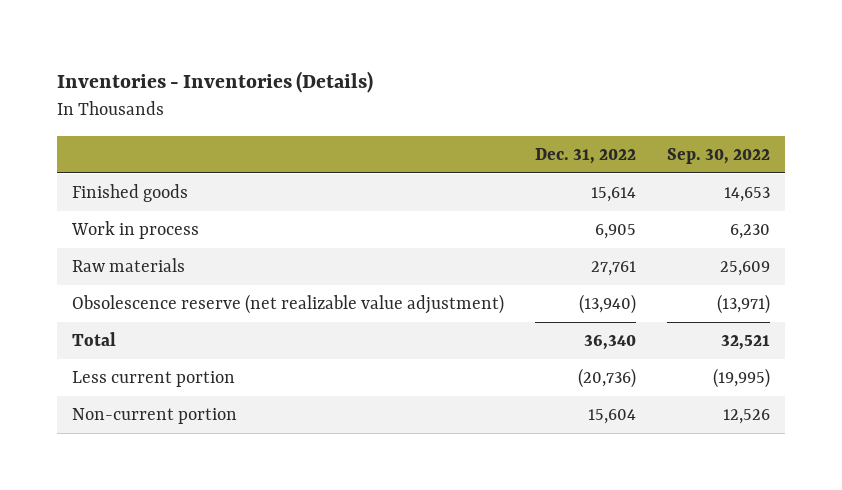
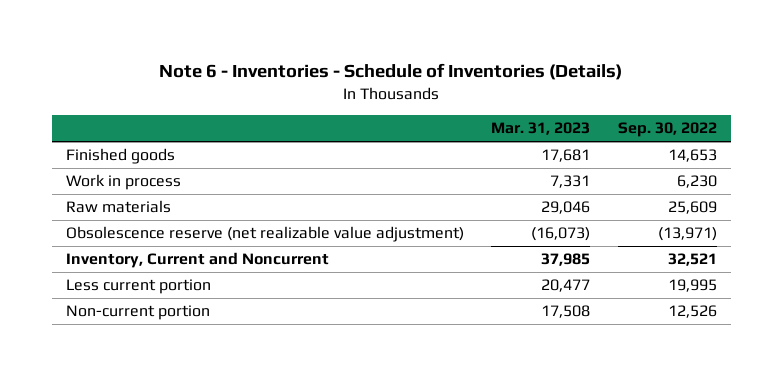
[56,71,373,94] Inventories - Inventories (Details) -> [159,63,623,81] Note 6 - Inventories - Schedule of Inventories (Details)
[534,147,636,164] Dec. 31, 2022 -> none
none -> [491,122,591,136] Mar. 31, 2023
[72,332,117,347] Total -> [65,252,329,269] Inventory, Current and Noncurrent
[712,368,770,389] (19,995) -> [667,279,717,293] 19,995

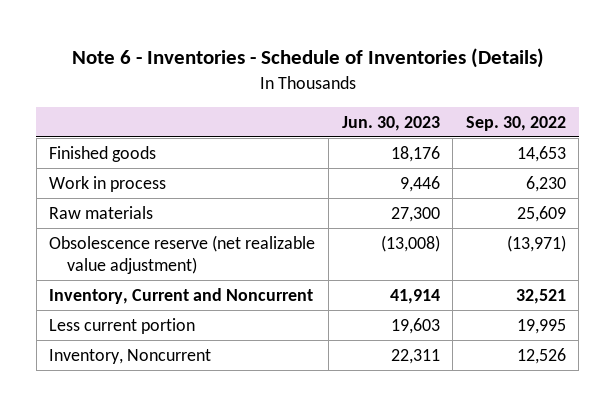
[491,122,591,136] Mar. 31, 2023 -> none
none -> [341,115,440,131] Jun. 30, 2023
[65,305,210,321] Non-current portion -> [49,348,212,364] Inventory, Noncurrent

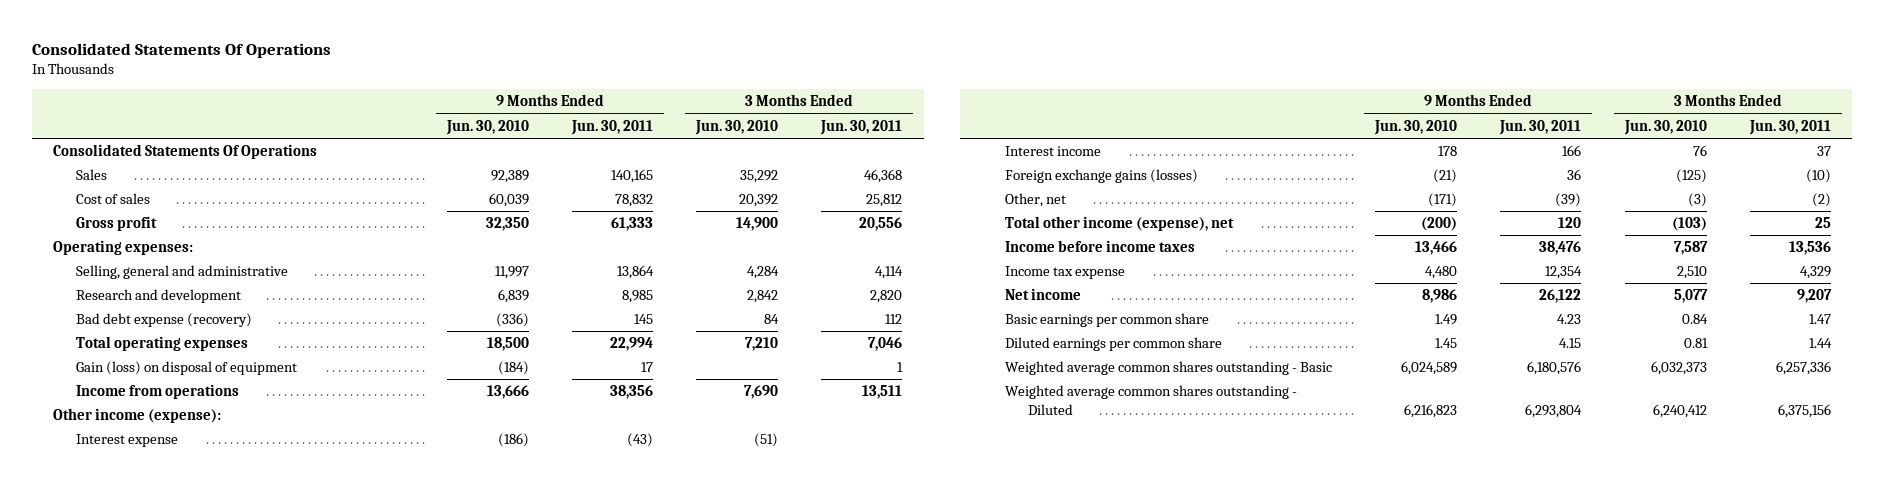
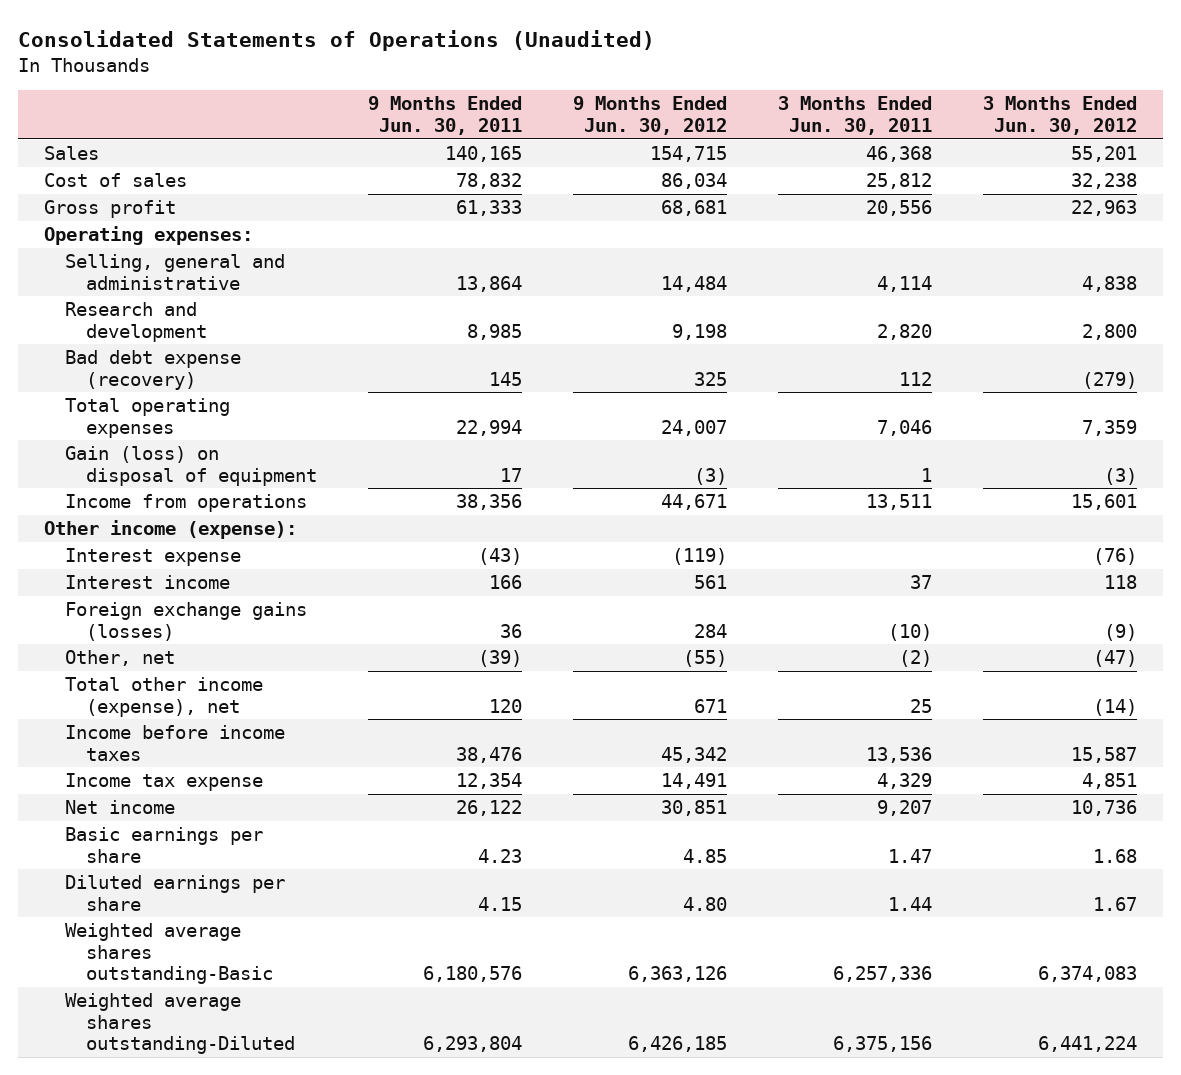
[31,42,331,58] Consolidated Statements Of Operations -> [18,29,656,51] Consolidated Statements of Operations (Unaudited)
[445,119,529,135] Jun. 30, 2010 -> none
[695,119,779,135] Jun. 30, 2010 -> none
none -> [572,96,727,135] 9 Months Ended Jun. 30, 2012
none -> [983,96,1138,135] 3 Months Ended Jun. 30, 2012
[53,144,318,160] Consolidated Statements Of Operations -> none
[1004,313,1209,328] Basic earnings per common share -> [64,827,263,863] Basic earnings per share
[1004,337,1222,352] Diluted earnings per common share -> [64,875,285,911] Diluted earnings per share
[1004,361,1332,376] Weighted average common shares outstanding - Basic -> [64,923,273,985] Weighted average shares outstanding-Basic
[1004,385,1297,416] Weighted average common shares outstanding - Diluted -> [64,993,295,1055] Weighted average shares outstanding-Diluted

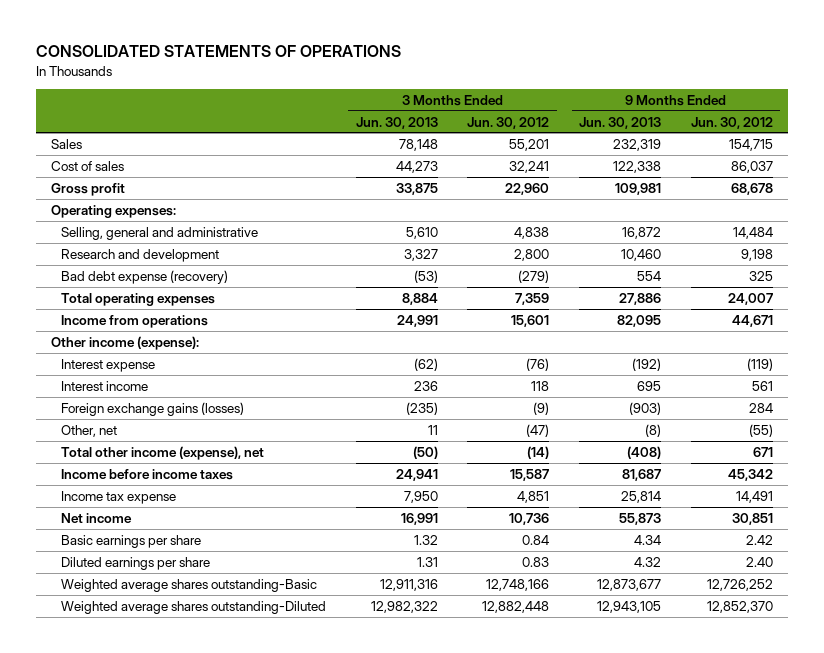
[18,29,656,51] Consolidated Statements of Operations (Unaudited) -> [35,45,401,58] CONSOLIDATED STATEMENTS OF OPERATIONS
[367,96,522,135] 9 Months Ended Jun. 30, 2011 -> none
[778,96,933,135] 3 Months Ended Jun. 30, 2011 -> none
none -> [355,116,438,129] Jun. 30, 2013
none -> [579,116,662,129] Jun. 30, 2013
[660,173,727,190] 86,034 -> [731,160,774,173] 86,037
[1071,173,1138,190] 32,238 -> [509,160,550,173] 32,241
[660,200,727,217] 68,681 -> [731,182,774,195] 68,678
[1071,200,1138,217] 22,963 -> [505,182,550,195] 22,960
[64,446,317,486] Gain (loss) on disposal of equipment -> none
[682,848,727,863] 4.85 -> [746,534,774,545] 2.42
[1093,848,1138,863] 1.68 -> [522,534,550,545] 0.84
[682,896,727,911] 4.80 -> [746,556,774,567] 2.40
[1093,896,1138,911] 1.67 -> [522,556,550,567] 0.83
[627,966,727,983] 6,363,126 -> [707,578,774,591] 12,726,252
[1038,966,1138,983] 6,374,083 -> [486,578,550,591] 12,748,166
[627,1036,727,1053] 6,426,185 -> [707,600,774,613] 12,852,370
[1038,1036,1138,1053] 6,441,224 -> [482,600,550,613] 12,882,448

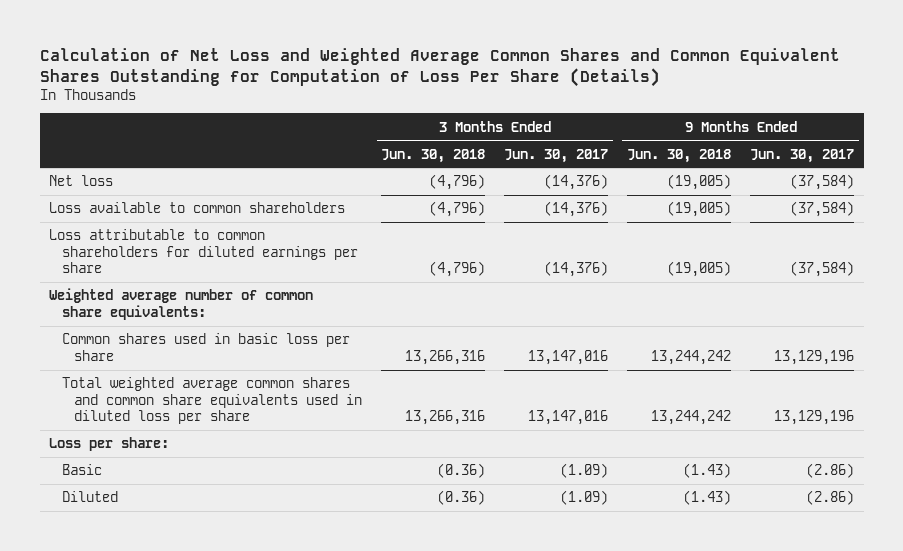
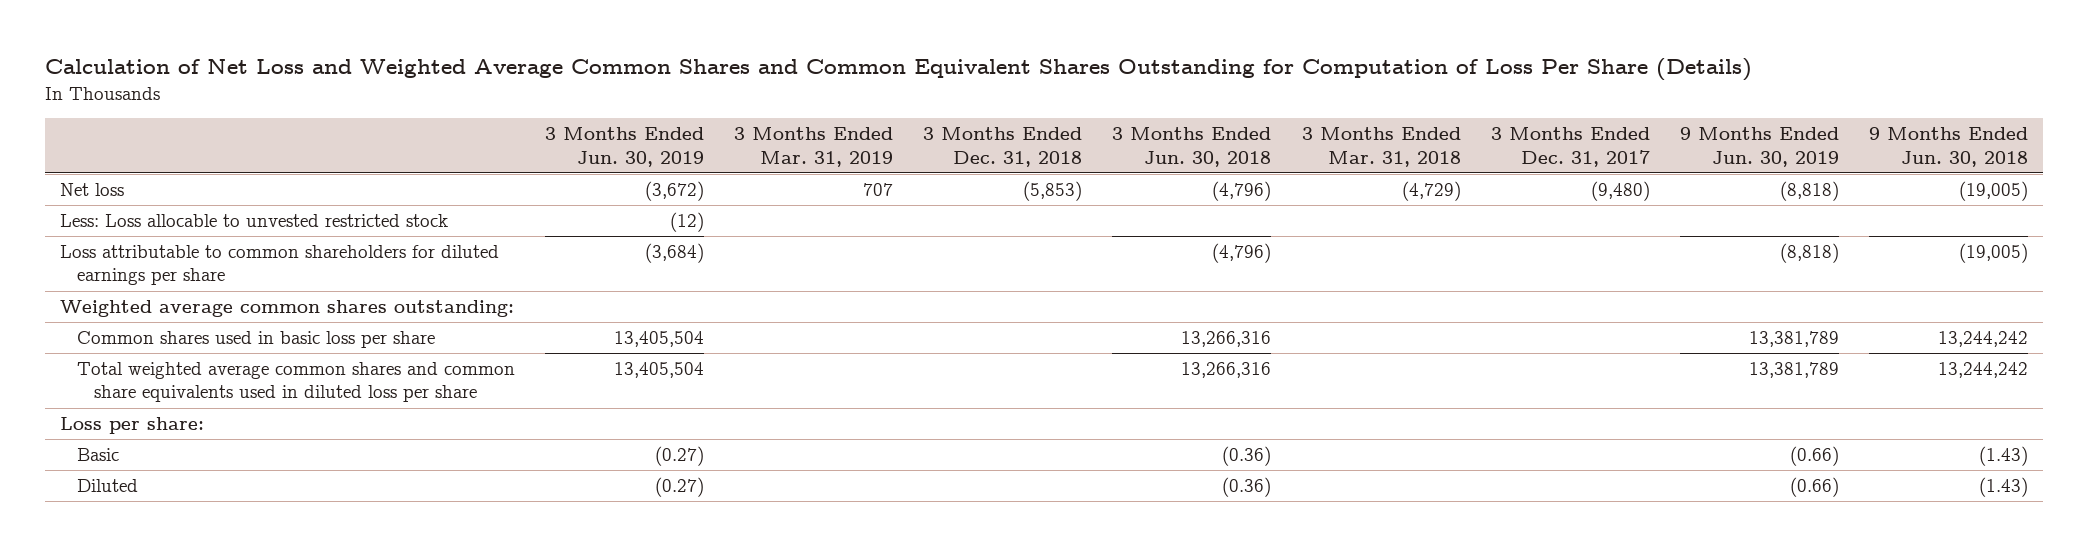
[504,148,609,163] Jun. 30, 2017 -> none
[750,148,855,163] Jun. 30, 2017 -> none
none -> [545,127,705,167] 3 Months Ended Jun. 30, 2019
none -> [734,127,894,167] 3 Months Ended Mar. 31, 2019
none -> [923,127,1083,167] 3 Months Ended Dec. 31, 2018
none -> [1301,127,1461,167] 3 Months Ended Mar. 31, 2018
none -> [1490,127,1650,167] 3 Months Ended Dec. 31, 2017
none -> [1679,127,1839,167] 9 Months Ended Jun. 30, 2019
[49,202,346,214] Loss available to common shareholders -> none
none -> [60,214,449,228] Less: Loss allocable to unvested restricted stock
[49,288,314,320] Weighted average number of common share equivalents: -> [60,300,515,318] Weighted average common shares outstanding:

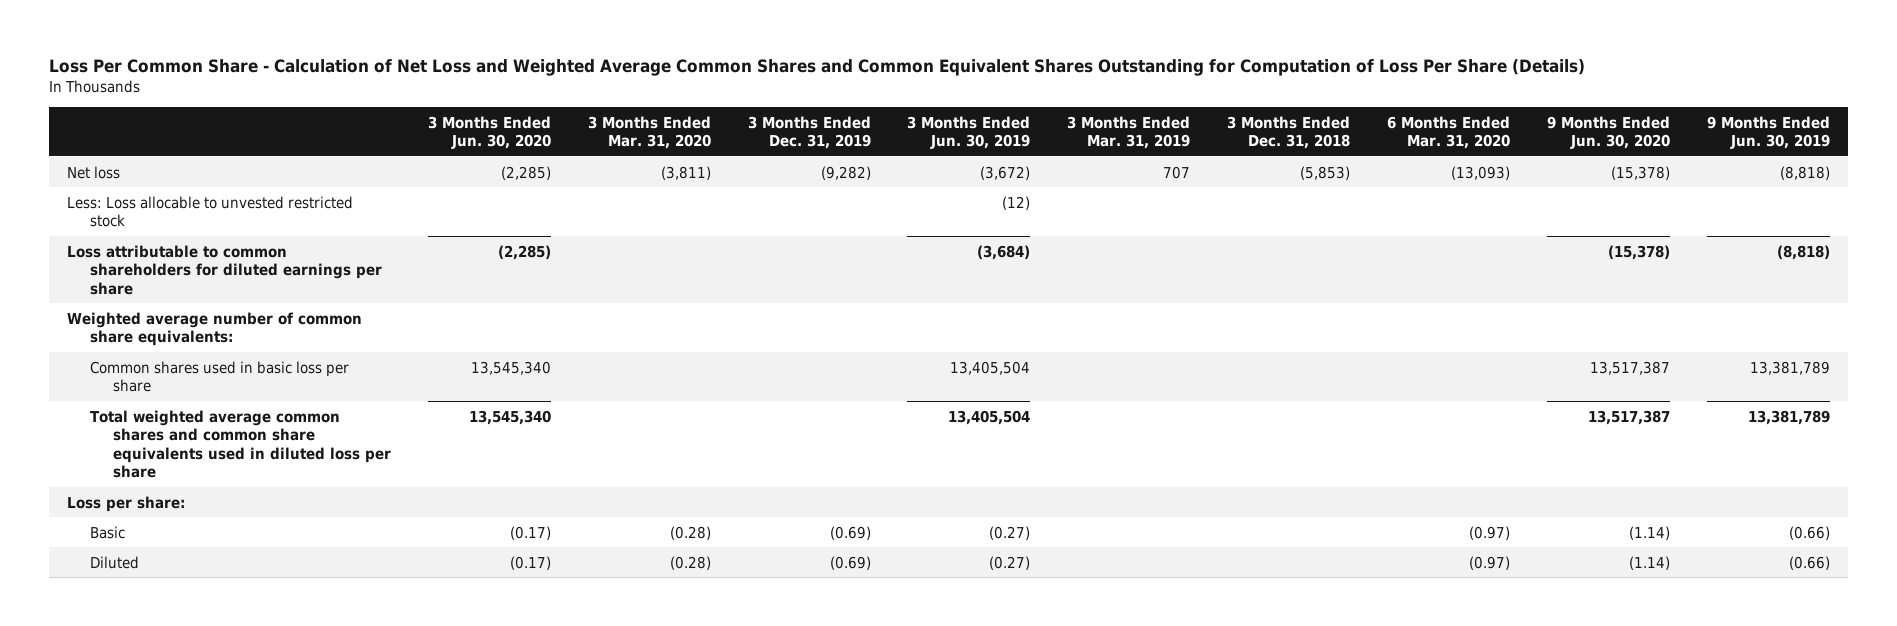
[45,58,1753,82] Calculation of Net Loss and Weighted Average Common Shares and Common Equivalent Shares Outstanding for Computation of Loss Per Share (Details) -> [48,58,1585,76] Loss Per Common Share - Calculation of Net Loss and Weighted Average Common Shares and Common Equivalent Shares Outstanding for Computation of Loss Per Share (Details)
[1112,127,1272,167] 3 Months Ended Jun. 30, 2018 -> none
[1301,127,1461,167] 3 Months Ended Mar. 31, 2018 -> none
[1490,127,1650,167] 3 Months Ended Dec. 31, 2017 -> none
[1868,127,2028,167] 9 Months Ended Jun. 30, 2018 -> none
none -> [427,115,551,150] 3 Months Ended Jun. 30, 2020
none -> [587,115,711,150] 3 Months Ended Mar. 31, 2020
none -> [747,115,871,150] 3 Months Ended Dec. 31, 2019
none -> [1387,115,1511,150] 6 Months Ended Mar. 31, 2020
none -> [1547,115,1671,150] 9 Months Ended Jun. 30, 2020
[60,300,515,318] Weighted average common shares outstanding: -> [66,311,362,347] Weighted average number of common share equivalents:

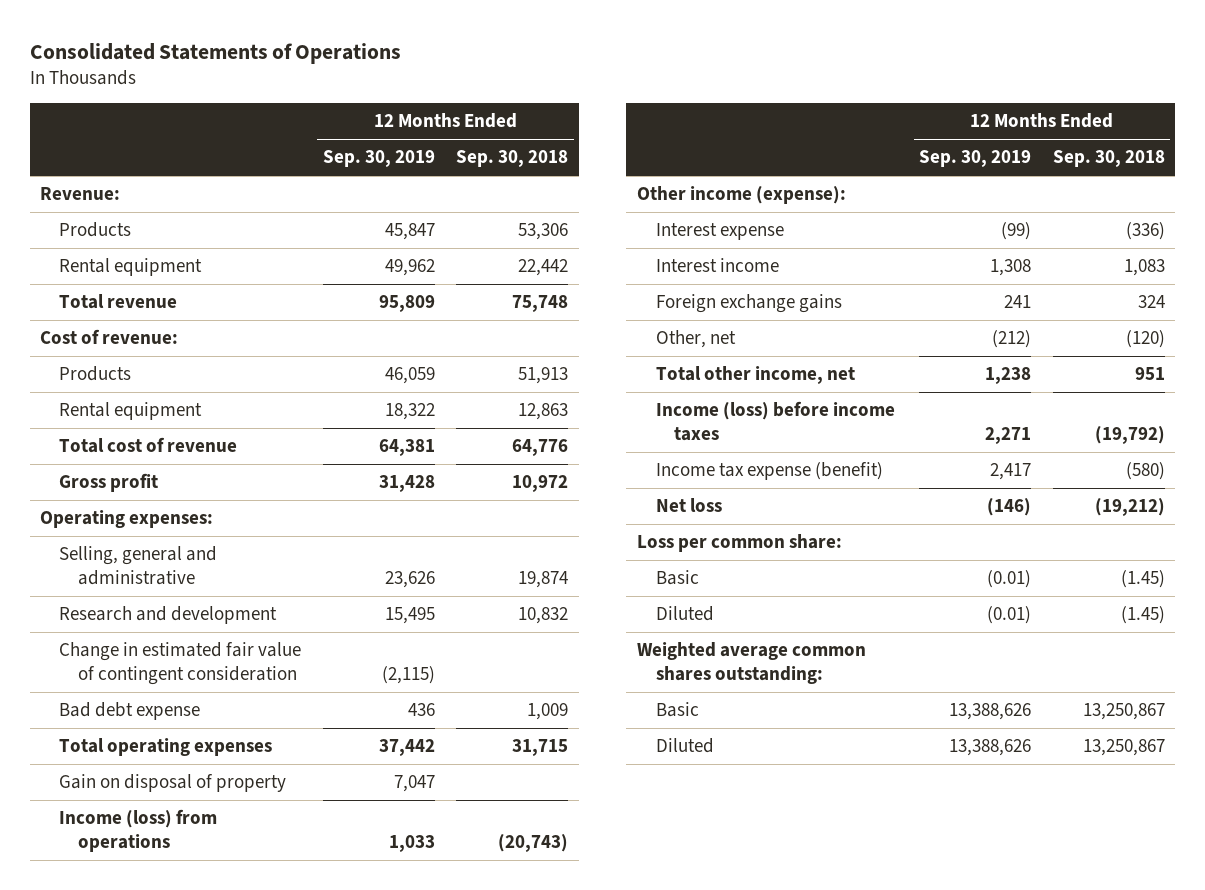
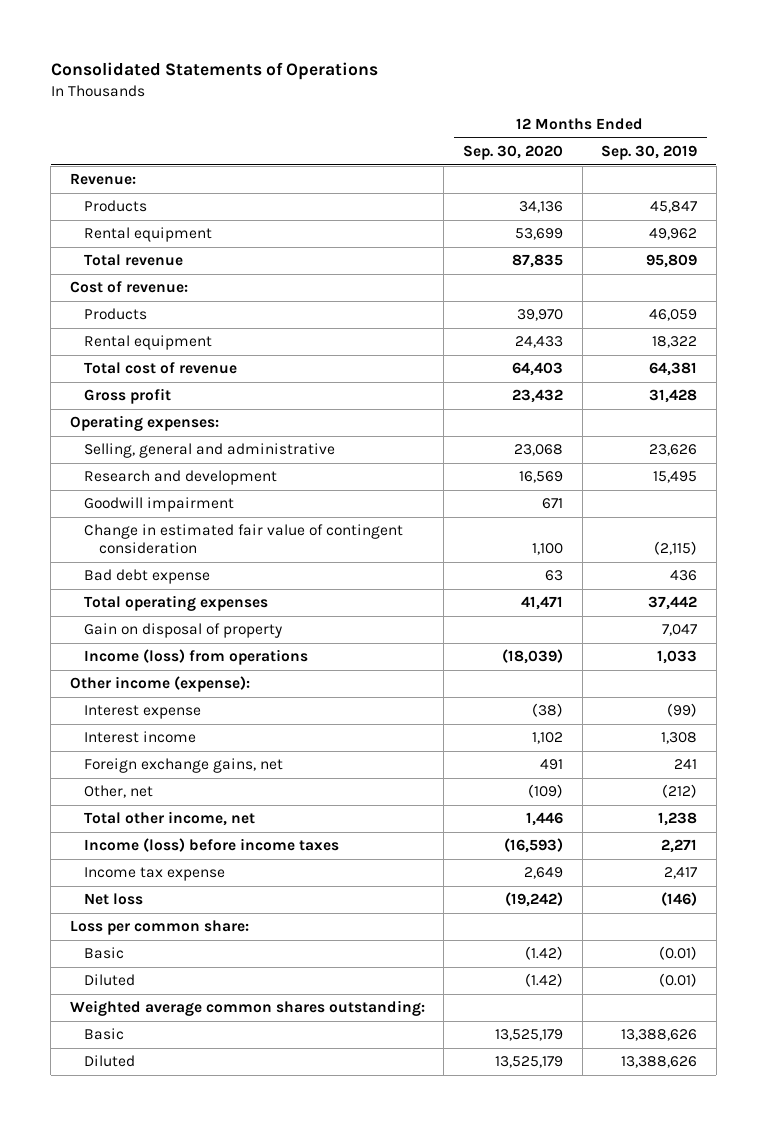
[456,150,569,168] Sep. 30, 2018 -> none
none -> [463,145,564,161] Sep. 30, 2020
none -> [84,497,235,513] Goodwill impairment
[655,294,842,314] Foreign exchange gains -> [84,758,284,774] Foreign exchange gains, net
[655,462,883,481] Income tax expense (benefit) -> [84,867,226,882] Income tax expense

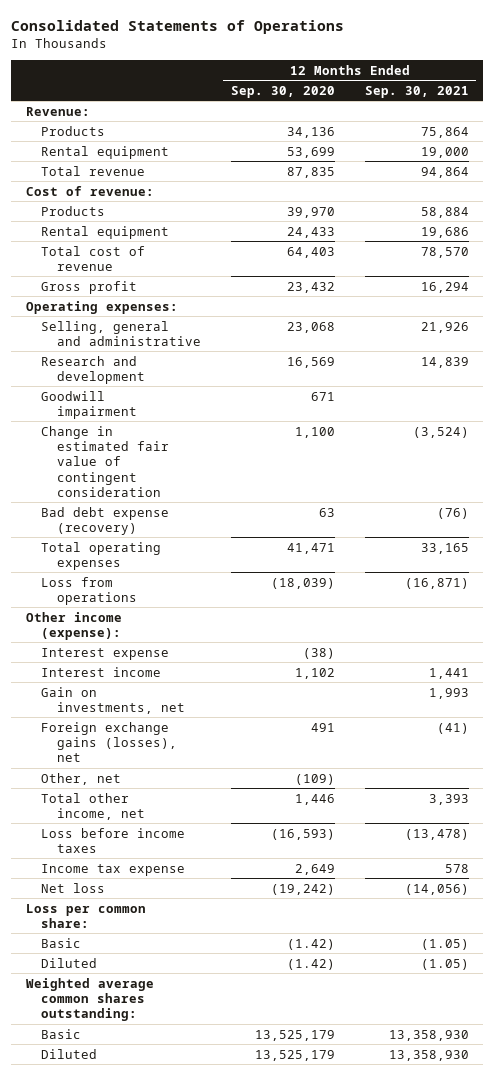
[601,145,698,161] Sep. 30, 2019 -> none
none -> [364,85,469,98] Sep. 30, 2021
[84,569,211,585] Bad debt expense -> [41,506,170,535] Bad debt expense (recovery)
[84,623,283,639] Gain on disposal of property -> none
[84,649,309,666] Income (loss) from operations -> [41,576,138,605] Loss from operations
none -> [41,686,186,714] Gain on investments, net
[84,758,284,774] Foreign exchange gains, net -> [41,721,178,763] Foreign exchange gains (losses), net
[84,838,340,853] Income (loss) before income taxes -> [41,827,186,853] Loss before income taxes

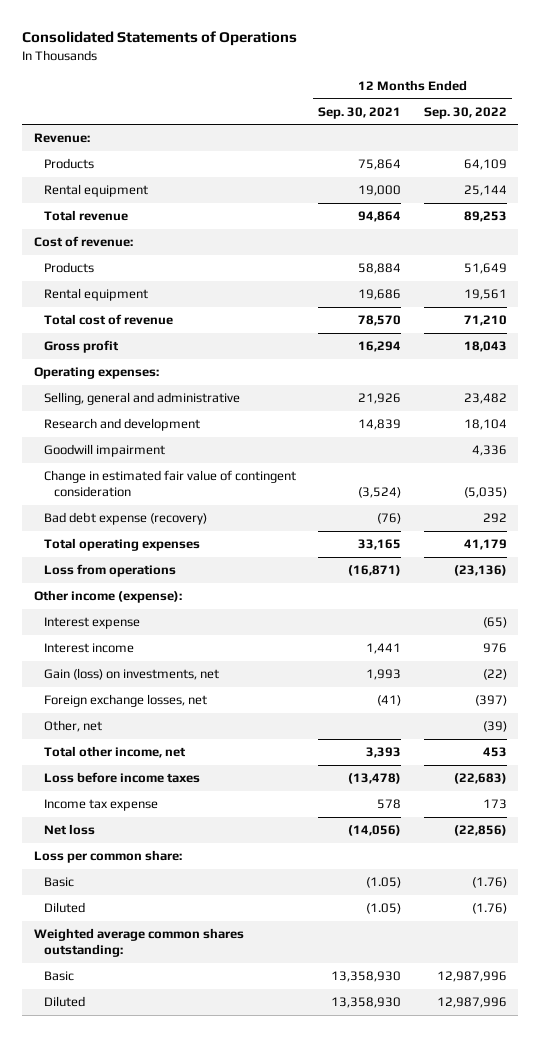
[230,85,335,98] Sep. 30, 2020 -> none
none -> [423,106,507,119] Sep. 30, 2022
[41,686,186,714] Gain on investments, net -> [43,668,219,681] Gain (loss) on investments, net
[41,721,178,763] Foreign exchange gains (losses), net -> [43,694,207,708] Foreign exchange losses, net

